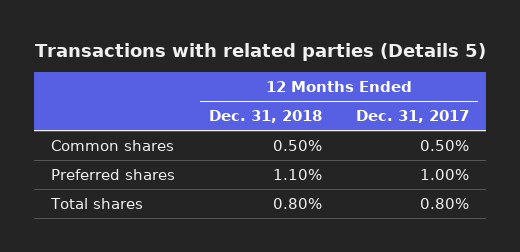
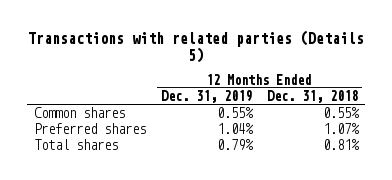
[356,110,470,124] Dec. 31, 2017 -> none
none -> [161,90,253,104] Dec. 31, 2019
[272,140,322,152] 0.50% -> [322,107,360,119] 0.55%
[272,169,322,181] 1.10% -> [322,123,360,135] 1.07%
[272,198,322,210] 0.80% -> [322,139,360,151] 0.81%

